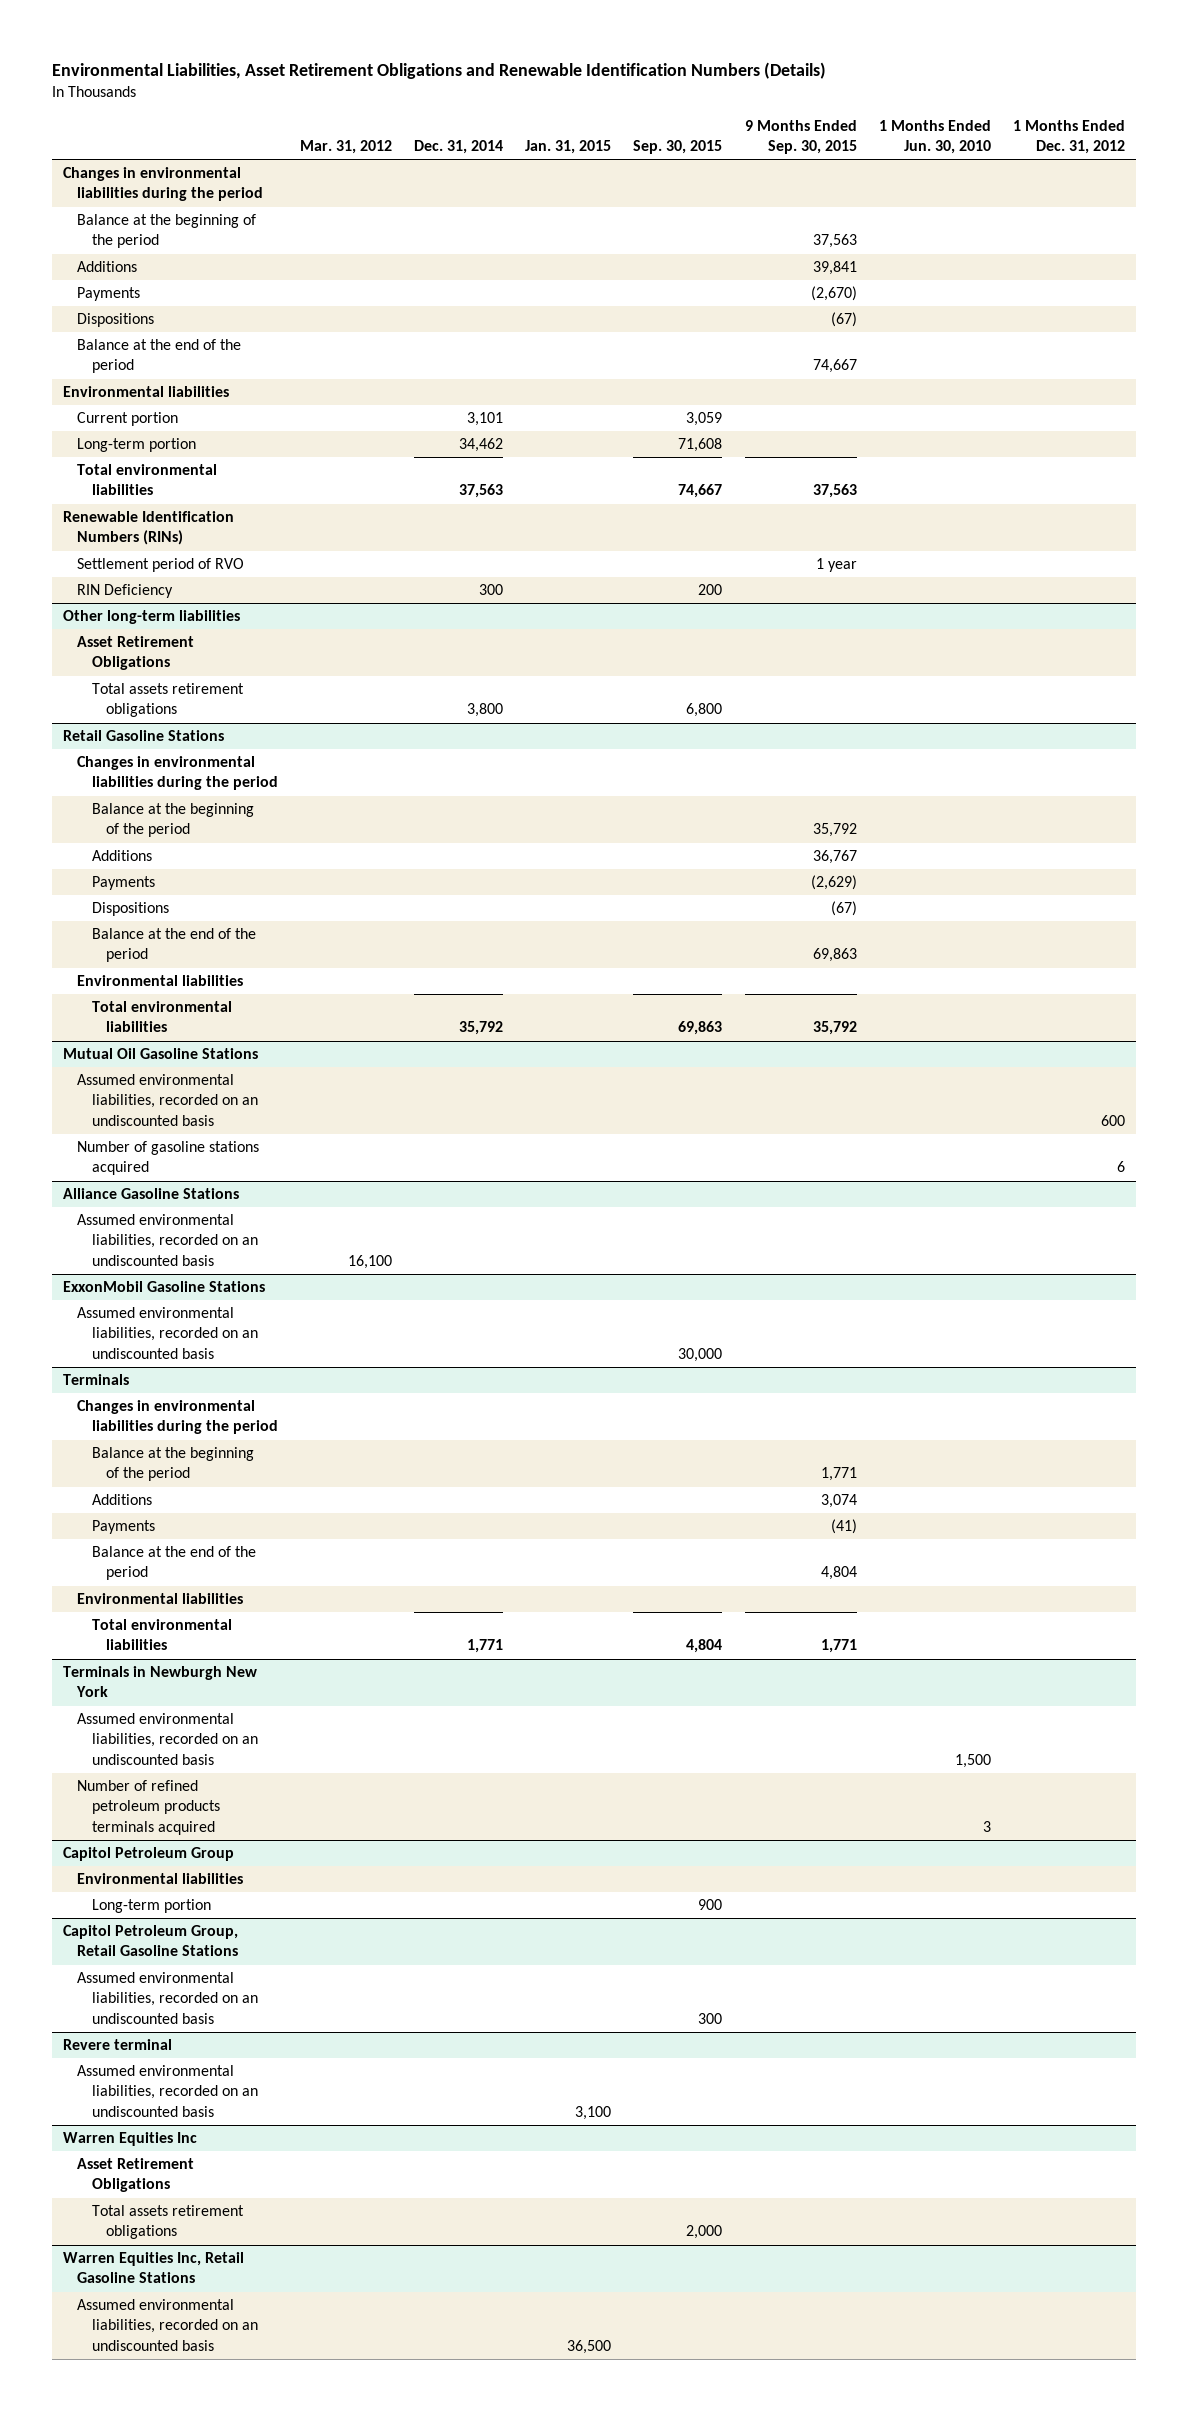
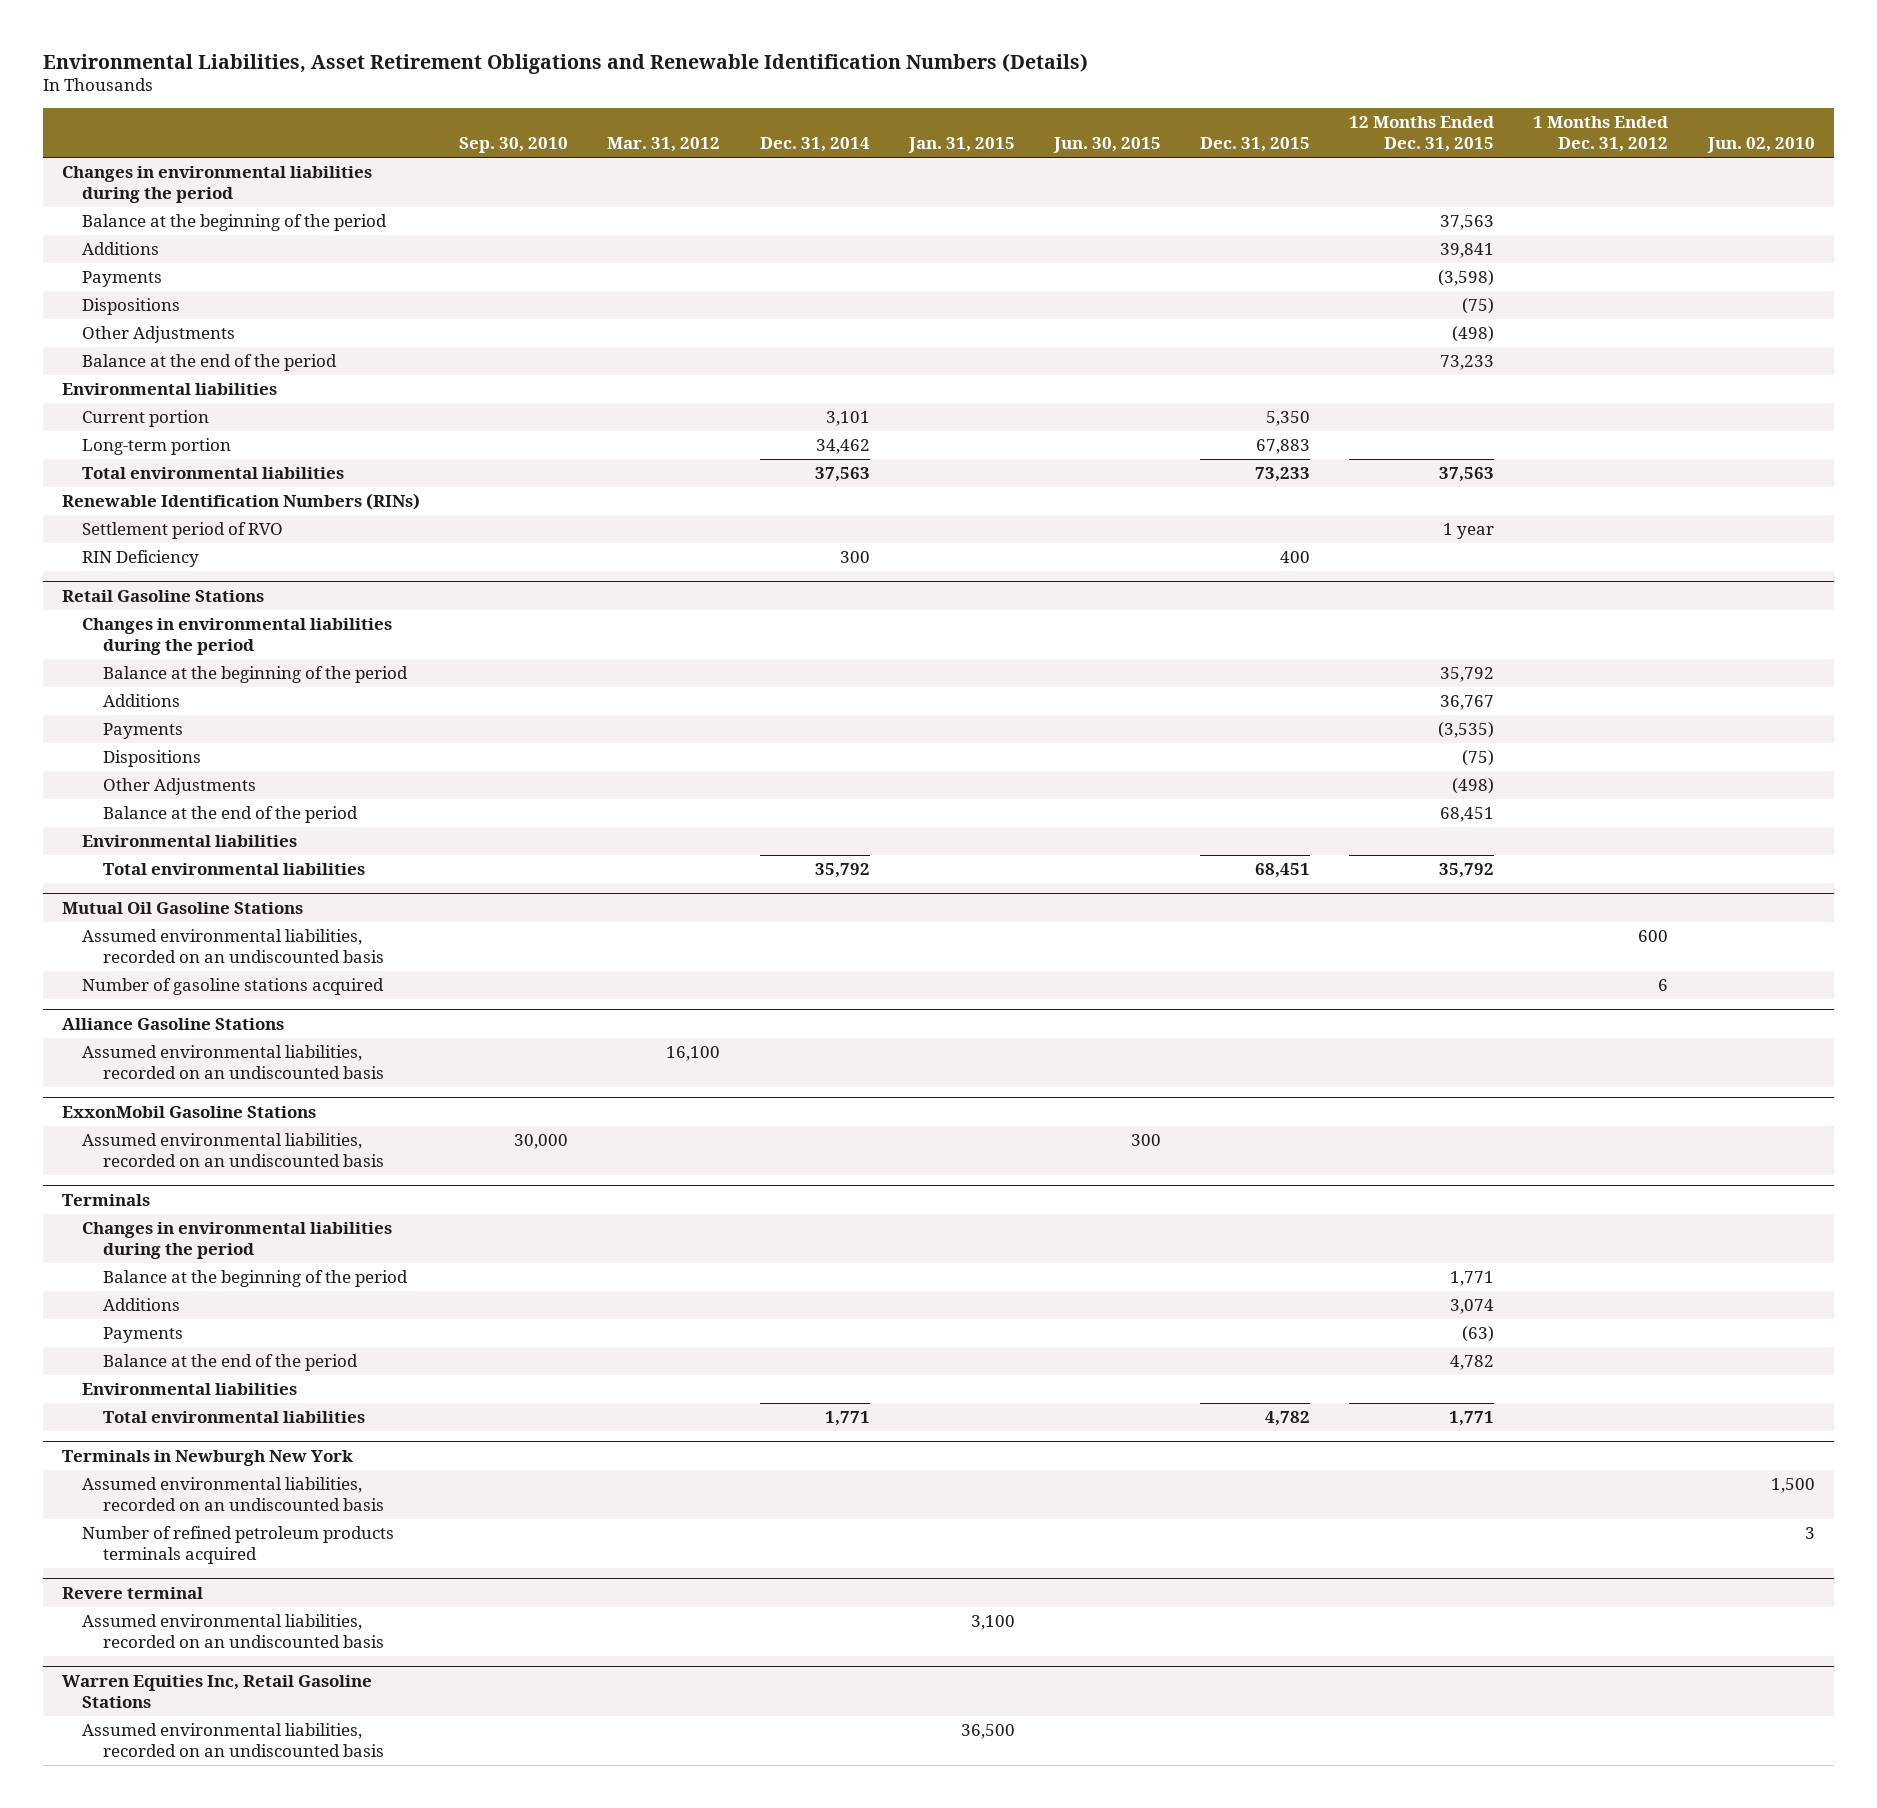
[633,140,723,155] Sep. 30, 2015 -> none
[744,120,857,155] 9 Months Ended Sep. 30, 2015 -> none
[878,120,991,155] 1 Months Ended Jun. 30, 2010 -> none
none -> [459,137,569,154] Sep. 30, 2010
none -> [1052,137,1161,154] Jun. 30, 2015
none -> [1200,137,1311,153] Dec. 31, 2015
none -> [1349,116,1495,153] 12 Months Ended Dec. 31, 2015
none -> [1706,137,1815,154] Jun. 02, 2010
none -> [82,326,236,344] Other Adjustments
[62,610,240,625] Other long-term liabilities -> none
[77,636,195,671] Asset Retirement Obligations -> none
[91,683,244,718] Total assets retirement obligations -> none
none -> [102,778,256,796] Other Adjustments
[62,1847,234,1862] Capitol Petroleum Group -> none
[77,1873,244,1885] Environmental liabilities -> none
[91,1899,211,1914] Long-term portion -> none
[62,1925,239,1957] Capitol Petroleum Group, Retail Gasoline Stations -> none
[77,1972,258,2024] Assumed environmental liabilities, recorded on an undiscounted basis -> none
[62,2132,197,2147] Warren Equities Inc -> none
[77,2158,195,2193] Asset Retirement Obligations -> none
[91,2205,244,2240] Total assets retirement obligations -> none

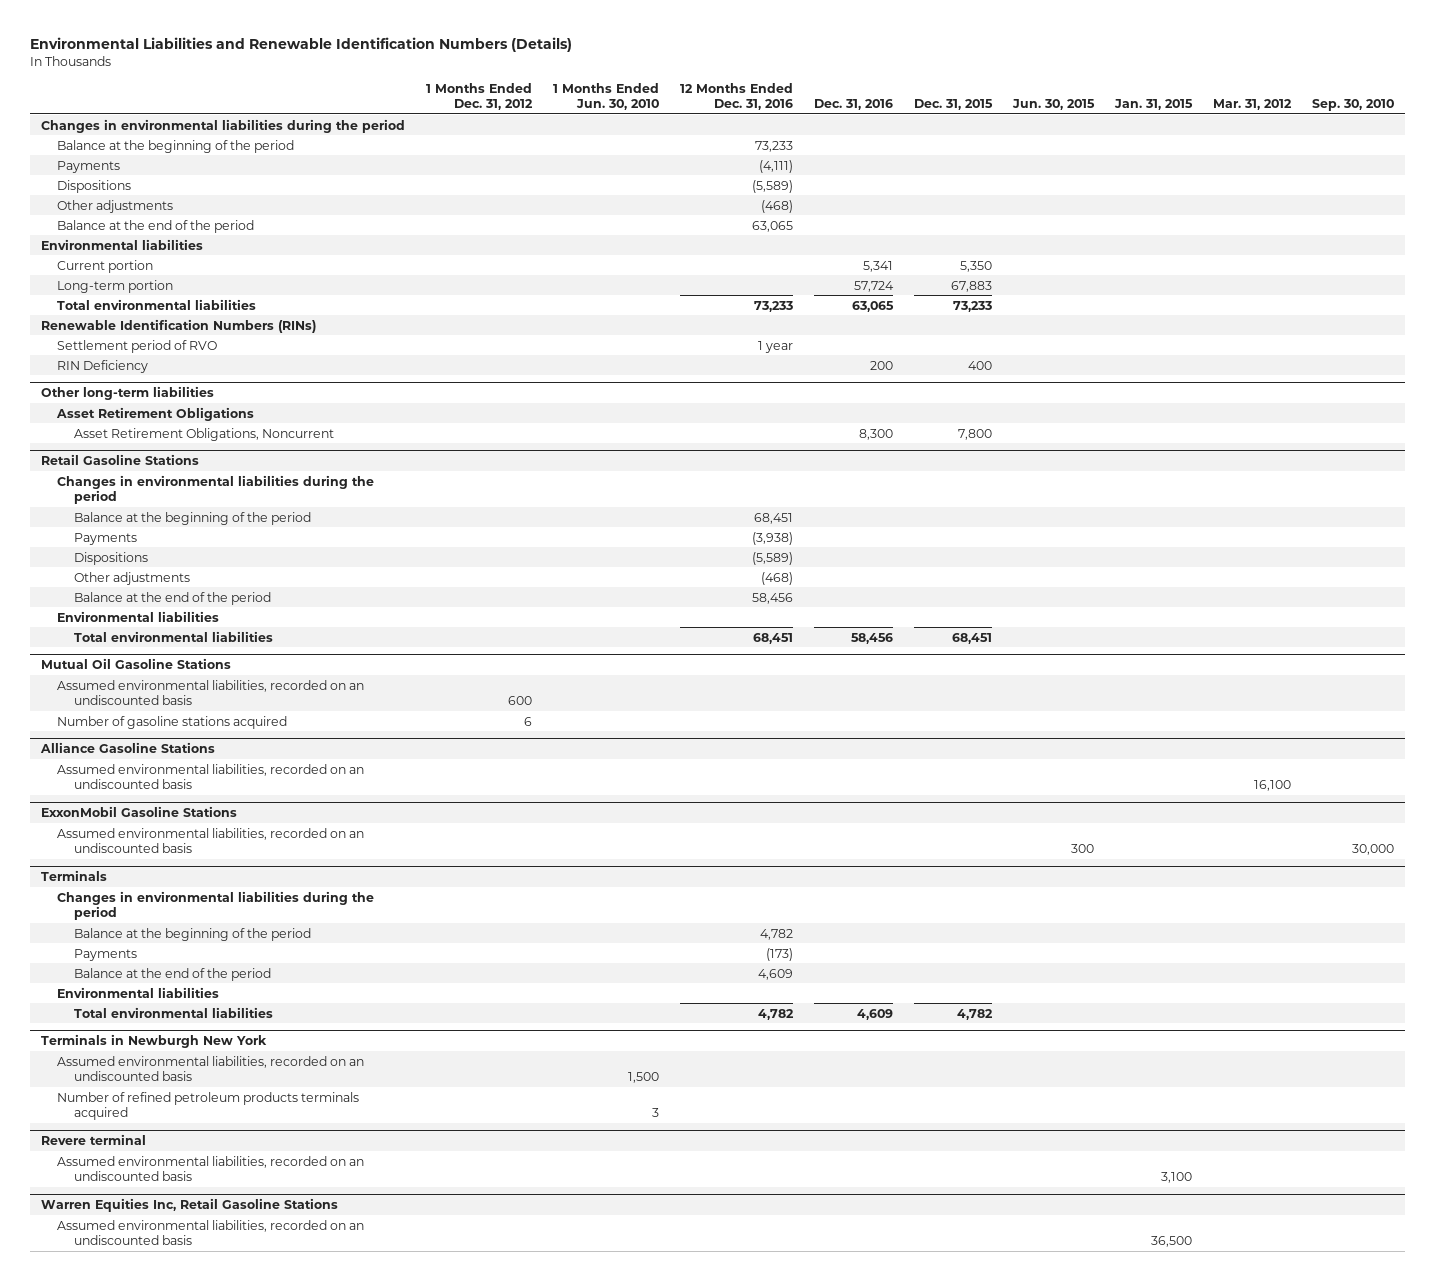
[42,52,1088,74] Environmental Liabilities, Asset Retirement Obligations and Renewable Identification Numbers (Details) -> [30,37,573,53] Environmental Liabilities and Renewable Identification Numbers (Details)
[759,137,870,153] Dec. 31, 2014 -> none
[1349,116,1495,153] 12 Months Ended Dec. 31, 2015 -> none
[1706,137,1815,154] Jun. 02, 2010 -> none
none -> [553,82,660,111] 1 Months Ended Jun. 30, 2010
none -> [680,82,794,111] 12 Months Ended Dec. 31, 2016
none -> [814,99,894,111] Dec. 31, 2016
[82,242,160,256] Additions -> none
[82,326,236,344] Other Adjustments -> [57,199,174,213] Other adjustments
none -> [40,386,214,401] Other long-term liabilities
none -> [56,406,255,421] Asset Retirement Obligations
none -> [73,427,334,441] Asset Retirement Obligations, Noncurrent
[102,694,180,708] Additions -> none
[102,778,256,796] Other Adjustments -> [73,571,190,585] Other adjustments
[102,1298,180,1312] Additions -> none

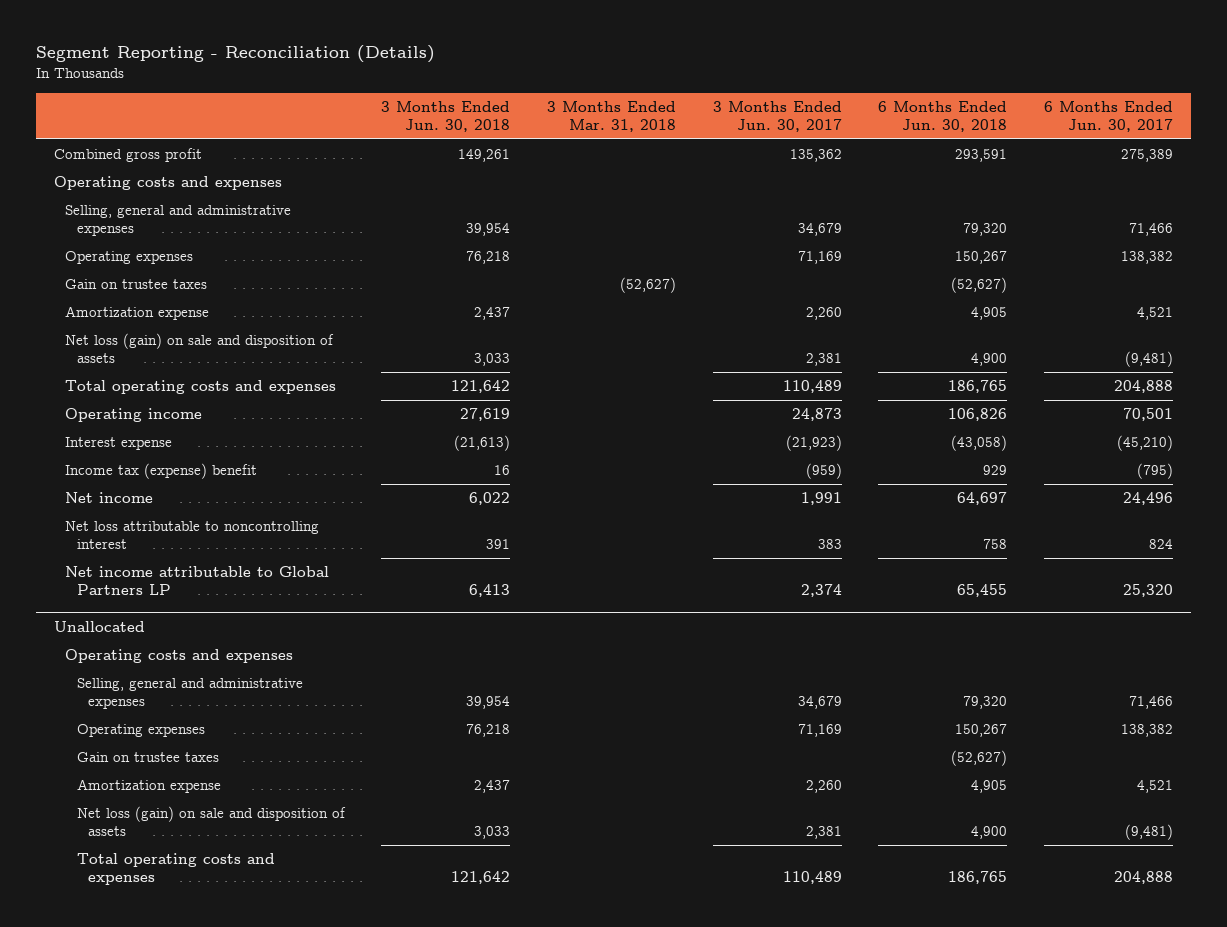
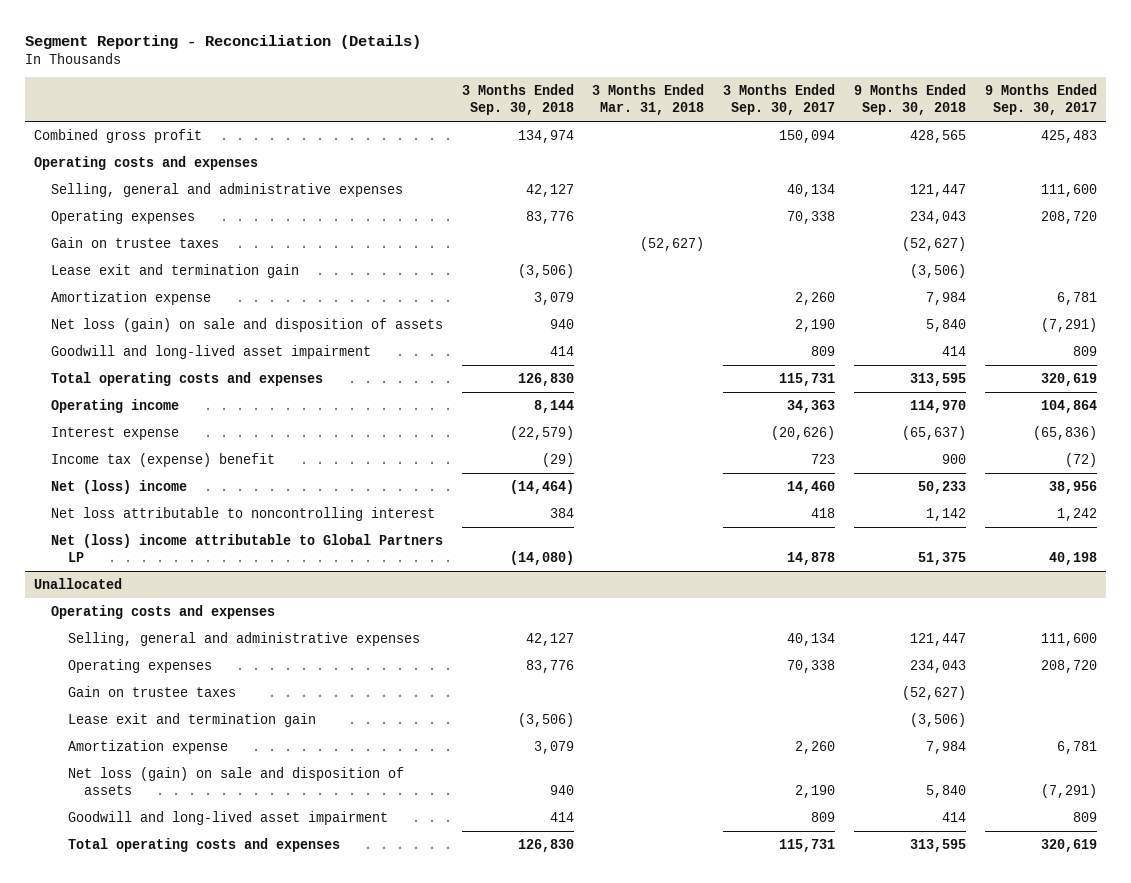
[381,100,511,132] 3 Months Ended Jun. 30, 2018 -> none
[712,100,842,132] 3 Months Ended Jun. 30, 2017 -> none
[878,100,1008,132] 6 Months Ended Jun. 30, 2018 -> none
[1043,100,1173,132] 6 Months Ended Jun. 30, 2017 -> none
none -> [461,84,574,116] 3 Months Ended Sep. 30, 2018
none -> [723,84,836,116] 3 Months Ended Sep. 30, 2017
none -> [854,84,967,116] 9 Months Ended Sep. 30, 2018
none -> [984,84,1097,116] 9 Months Ended Sep. 30, 2017
none -> [50,263,299,278] Lease exit and termination gain
none -> [50,344,371,359] Goodwill and long-lived asset impairment
[65,492,154,504] Net income -> [50,479,187,494] Net (loss) income
[65,566,330,595] Net income attributable to Global Partners LP -> [50,533,443,563] Net (loss) income attributable to Global Partners LP
none -> [67,712,316,727] Lease exit and termination gain
none -> [67,810,388,825] Goodwill and long-lived asset impairment

